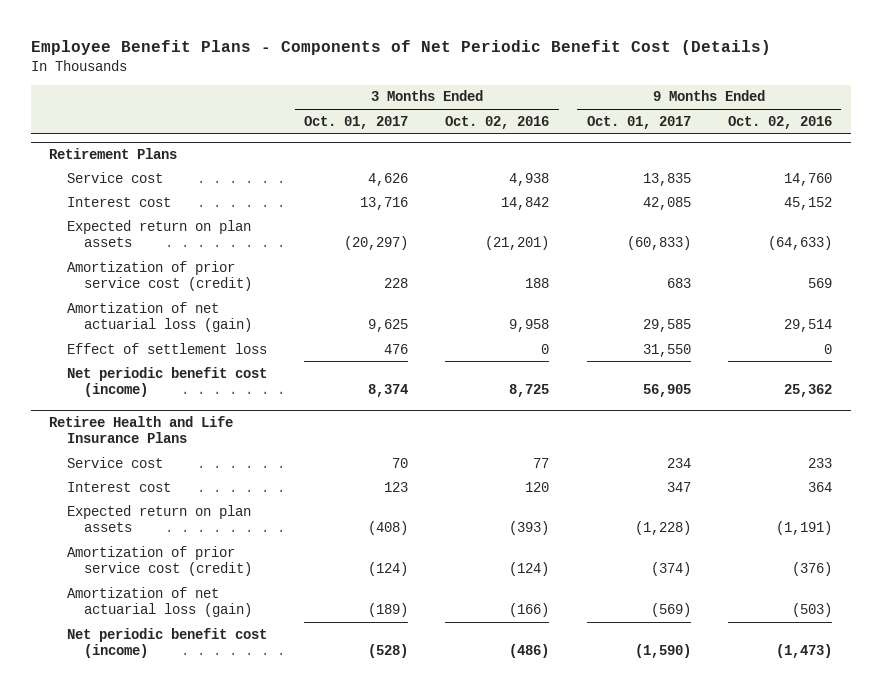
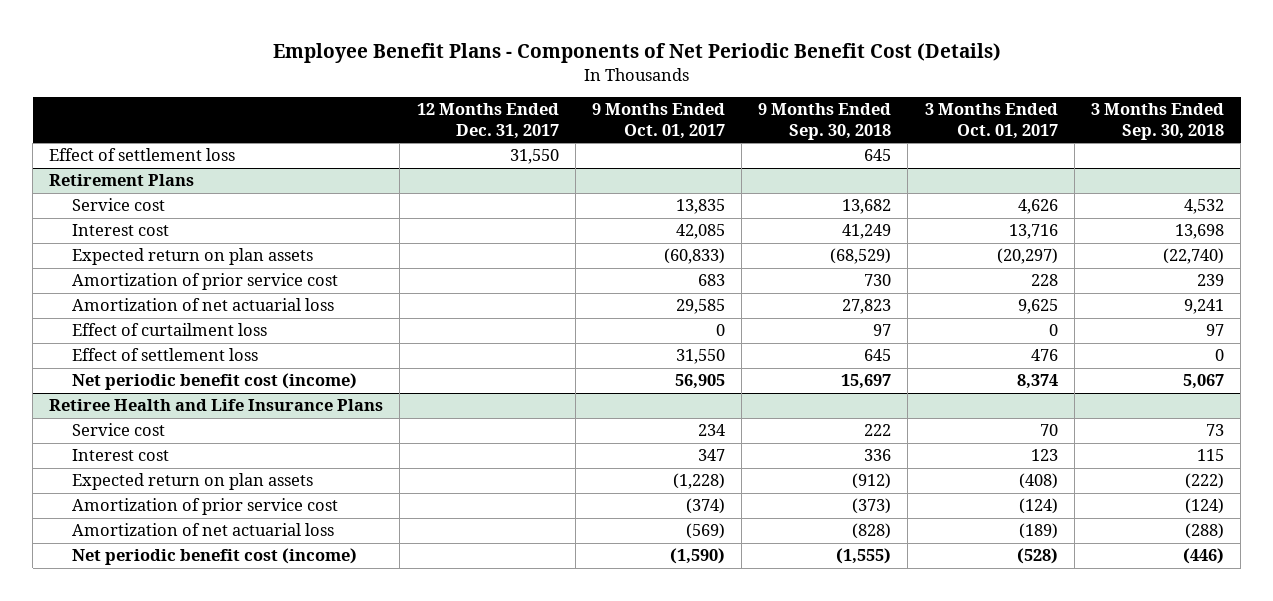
[445,115,550,129] Oct. 02, 2016 -> none
[727,115,832,129] Oct. 02, 2016 -> none
none -> [416,103,559,139] 12 Months Ended Dec. 31, 2017
none -> [758,103,892,140] 9 Months Ended Sep. 30, 2018
none -> [1090,103,1224,140] 3 Months Ended Sep. 30, 2018
none -> [49,148,236,162] Effect of settlement loss
[66,260,252,292] Amortization of prior service cost (credit) -> [71,273,338,291] Amortization of prior service cost
[66,301,252,333] Amortization of net actuarial loss (gain) -> [71,298,334,312] Amortization of net actuarial loss
none -> [71,323,267,337] Effect of curtailment loss
[66,545,252,577] Amortization of prior service cost (credit) -> [71,498,338,516] Amortization of prior service cost
[66,586,252,618] Amortization of net actuarial loss (gain) -> [71,523,334,537] Amortization of net actuarial loss

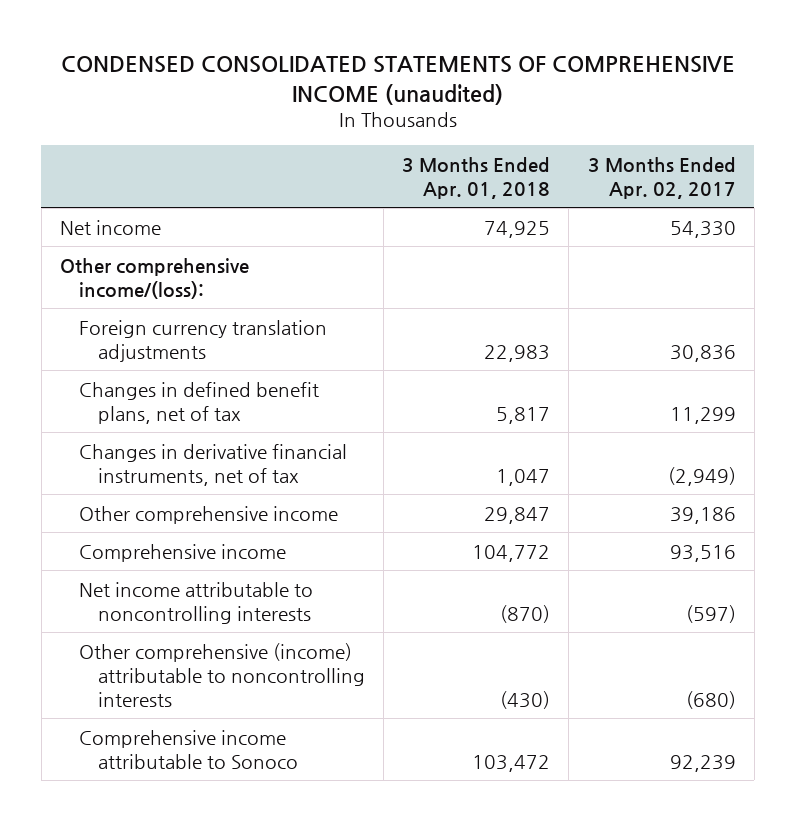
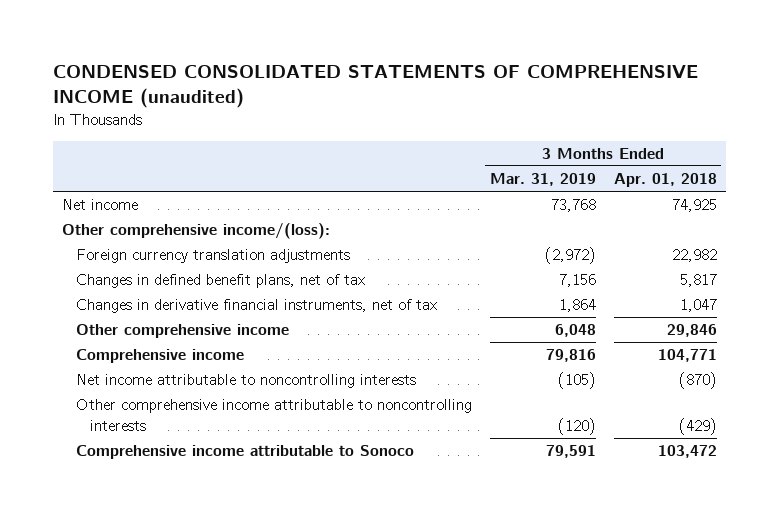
[587,156,736,200] 3 Months Ended Apr. 02, 2017 -> none
none -> [489,173,596,187] Mar. 31, 2019
[484,344,551,362] 22,983 -> [671,249,717,263] 22,982
[484,506,551,524] 29,847 -> [666,324,717,338] 29,846
[472,544,551,562] 104,772 -> [657,349,717,363] 104,771
[78,642,365,707] Other comprehensive (income) attributable to noncontrolling interests -> [76,399,473,431] Other comprehensive income attributable to noncontrolling interests
[500,690,551,709] (430) -> [678,417,717,435] (429)

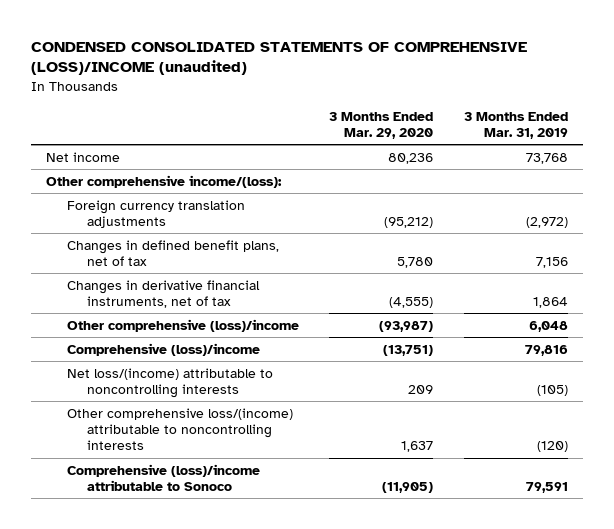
[53,65,699,109] CONDENSED CONSOLIDATED STATEMENTS OF COMPREHENSIVE INCOME (unaudited) -> [30,41,527,76] CONDENSED CONSOLIDATED STATEMENTS OF COMPREHENSIVE (LOSS)/INCOME (unaudited)
[613,173,717,188] Apr. 01, 2018 -> none
none -> [329,111,434,139] 3 Months Ended Mar. 29, 2020
[76,324,290,339] Other comprehensive income -> [66,318,299,332] Other comprehensive (loss)/income
[76,349,245,364] Comprehensive income -> [66,342,260,356] Comprehensive (loss)/income
[76,374,417,389] Net income attributable to noncontrolling interests -> [66,367,273,398] Net loss/(income) attributable to noncontrolling interests
[76,399,473,431] Other comprehensive income attributable to noncontrolling interests -> [66,407,293,451] Other comprehensive loss/(income) attributable to noncontrolling interests
[76,445,415,460] Comprehensive income attributable to Sonoco -> [66,463,260,491] Comprehensive (loss)/income attributable to Sonoco

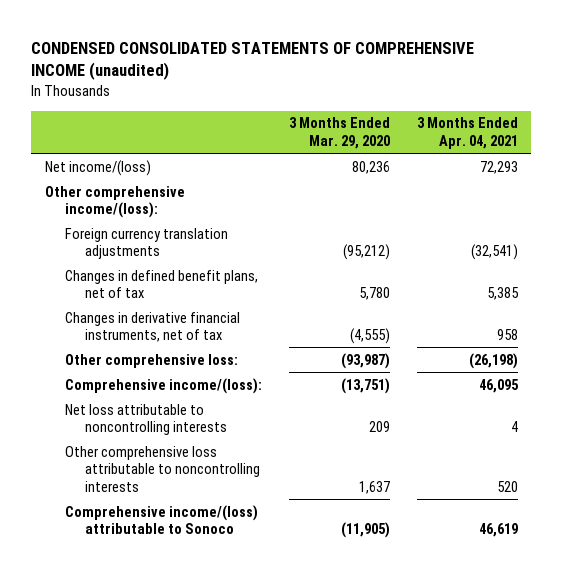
[30,41,527,76] CONDENSED CONSOLIDATED STATEMENTS OF COMPREHENSIVE (LOSS)/INCOME (unaudited) -> [31,41,475,81] CONDENSED CONSOLIDATED STATEMENTS OF COMPREHENSIVE INCOME (unaudited)
[463,111,568,139] 3 Months Ended Mar. 31, 2019 -> none
none -> [416,117,518,149] 3 Months Ended Apr. 04, 2021
[46,151,121,162] Net income -> [44,159,151,176] Net income/(loss)
[66,318,299,332] Other comprehensive (loss)/income -> [64,353,238,368] Other comprehensive loss:
[66,342,260,356] Comprehensive (loss)/income -> [64,377,262,394] Comprehensive income/(loss):
[66,367,273,398] Net loss/(income) attributable to noncontrolling interests -> [64,403,227,436] Net loss attributable to noncontrolling interests
[66,407,293,451] Other comprehensive loss/(income) attributable to noncontrolling interests -> [64,445,260,492] Other comprehensive loss attributable to noncontrolling interests
[66,463,260,491] Comprehensive (loss)/income attributable to Sonoco -> [64,504,258,535] Comprehensive income/(loss) attributable to Sonoco

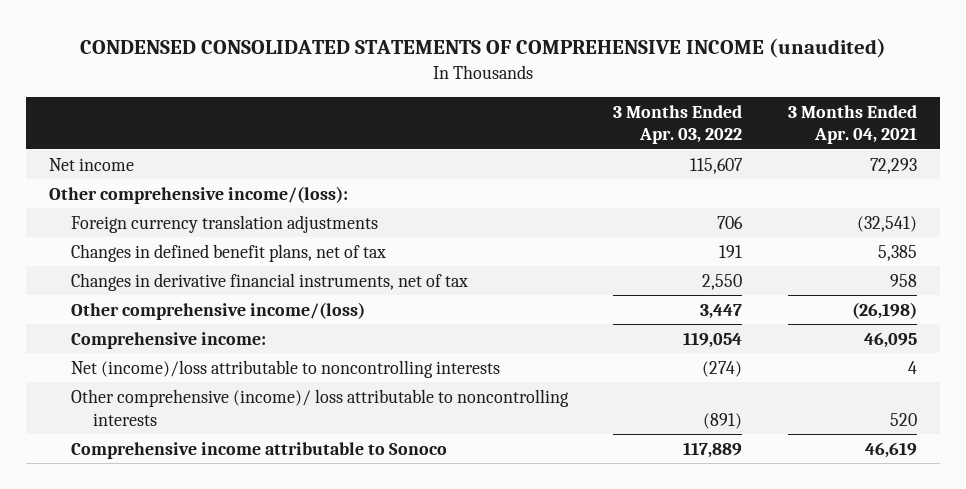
[288,117,390,149] 3 Months Ended Mar. 29, 2020 -> none
none -> [613,104,743,145] 3 Months Ended Apr. 03, 2022
[44,159,151,176] Net income/(loss) -> [48,157,134,171] Net income
[64,353,238,368] Other comprehensive loss: -> [70,301,365,320] Other comprehensive income/(loss)
[64,377,262,394] Comprehensive income/(loss): -> [70,331,266,349] Comprehensive income:
[64,403,227,436] Net loss attributable to noncontrolling interests -> [70,359,500,378] Net (income)/loss attributable to noncontrolling interests
[64,445,260,492] Other comprehensive loss attributable to noncontrolling interests -> [70,388,569,426] Other comprehensive (income)/ loss attributable to noncontrolling interests
[64,504,258,535] Comprehensive income/(loss) attributable to Sonoco -> [70,441,447,459] Comprehensive income attributable to Sonoco

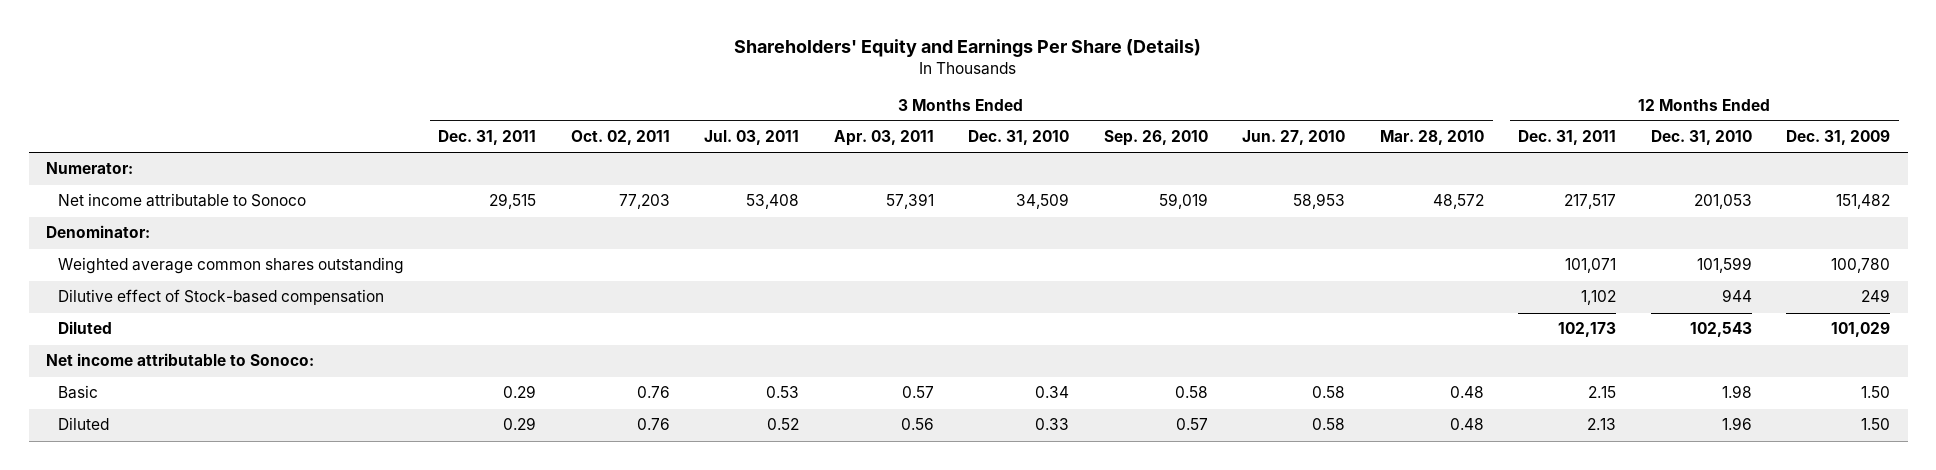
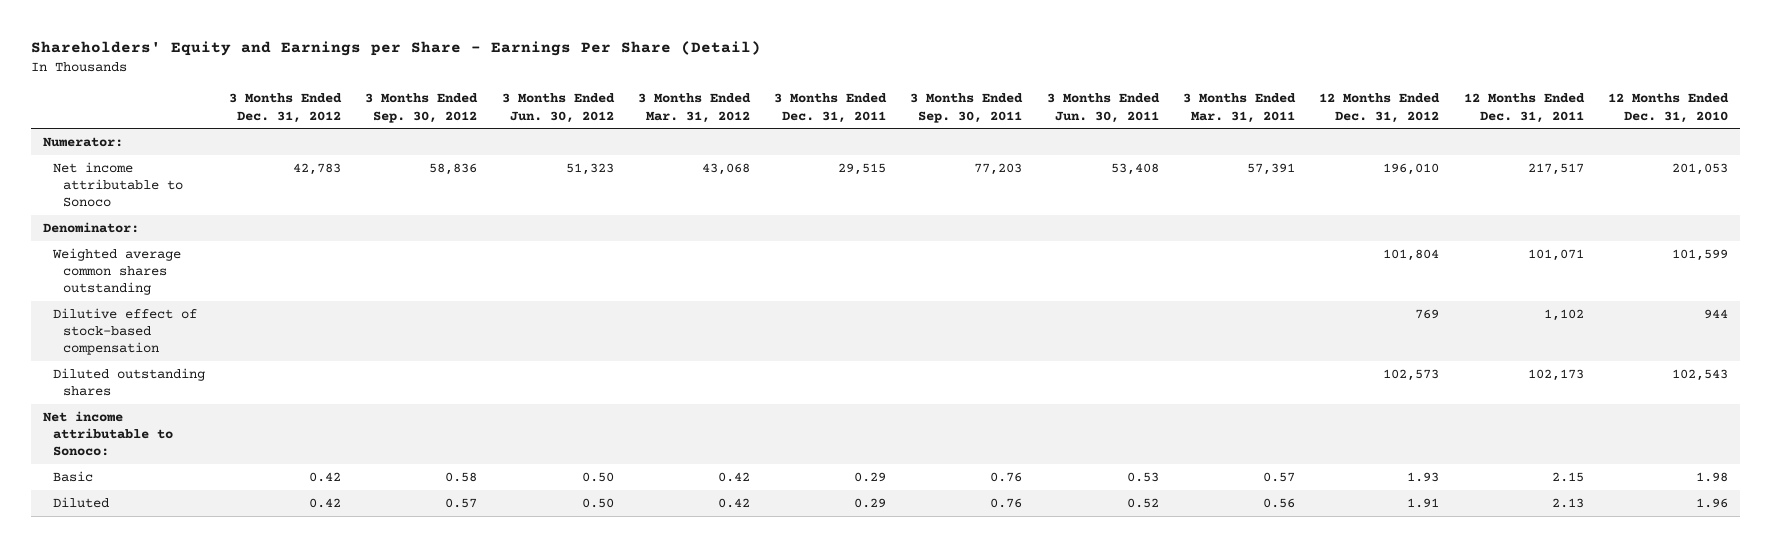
[734,38,1202,57] Shareholders' Equity and Earnings Per Share (Details) -> [30,41,761,57] Shareholders' Equity and Earnings per Share - Earnings Per Share (Detail)
[570,130,670,146] Oct. 02, 2011 -> none
[704,130,800,146] Jul. 03, 2011 -> none
[833,130,934,147] Apr. 03, 2011 -> none
[968,130,1070,146] Dec. 31, 2010 -> none
[1103,130,1208,147] Sep. 26, 2010 -> none
[1242,130,1346,146] Jun. 27, 2010 -> none
[1379,130,1484,146] Mar. 28, 2010 -> none
[1786,130,1891,146] Dec. 31, 2009 -> none
none -> [228,93,342,123] 3 Months Ended Dec. 31, 2012
none -> [365,93,479,123] 3 Months Ended Sep. 30, 2012
none -> [501,93,615,123] 3 Months Ended Jun. 30, 2012
none -> [637,93,751,123] 3 Months Ended Mar. 31, 2012
none -> [910,93,1024,123] 3 Months Ended Sep. 30, 2011
none -> [1046,93,1160,123] 3 Months Ended Jun. 30, 2011
none -> [1183,93,1297,123] 3 Months Ended Mar. 31, 2011
none -> [1319,93,1441,123] 12 Months Ended Dec. 31, 2012
[57,289,384,306] Dilutive effect of Stock-based compensation -> [52,307,197,356] Dilutive effect of stock-based compensation
[57,321,112,335] Diluted -> [52,367,205,397] Diluted outstanding shares

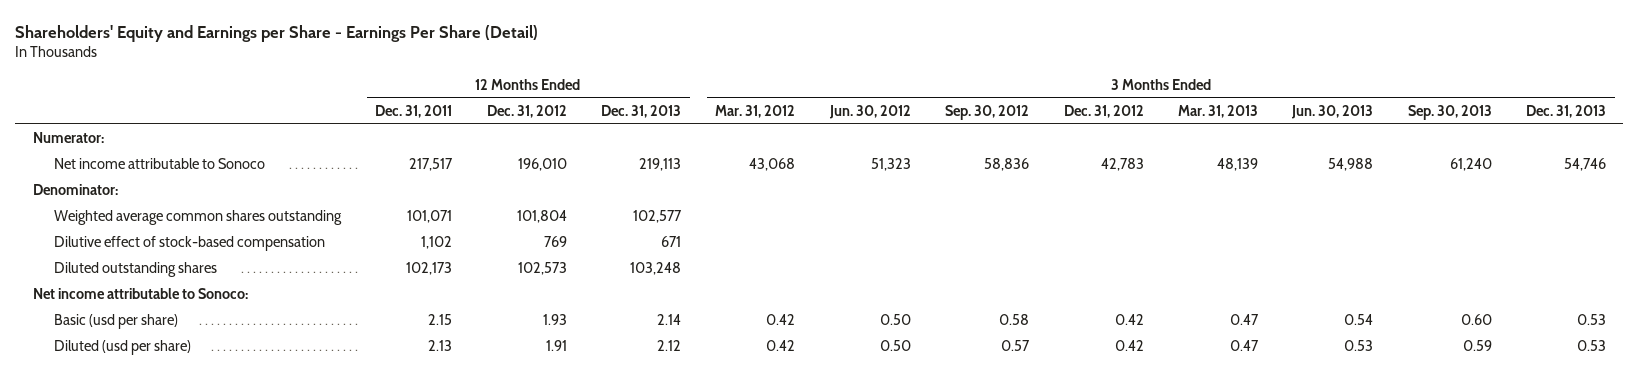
[774,93,888,123] 3 Months Ended Dec. 31, 2011 -> none
[910,93,1024,123] 3 Months Ended Sep. 30, 2011 -> none
[1046,93,1160,123] 3 Months Ended Jun. 30, 2011 -> none
[1183,93,1297,123] 3 Months Ended Mar. 31, 2011 -> none
[1607,93,1729,123] 12 Months Ended Dec. 31, 2010 -> none
none -> [600,105,681,119] Dec. 31, 2013
none -> [1177,105,1258,119] Mar. 31, 2013
none -> [1291,105,1374,120] Jun. 30, 2013
none -> [1407,105,1492,121] Sep. 30, 2013
none -> [1526,105,1607,119] Dec. 31, 2013
[52,470,93,482] Basic -> [53,314,178,330] Basic (usd per share)
[52,496,109,508] Diluted -> [53,340,191,356] Diluted (usd per share)

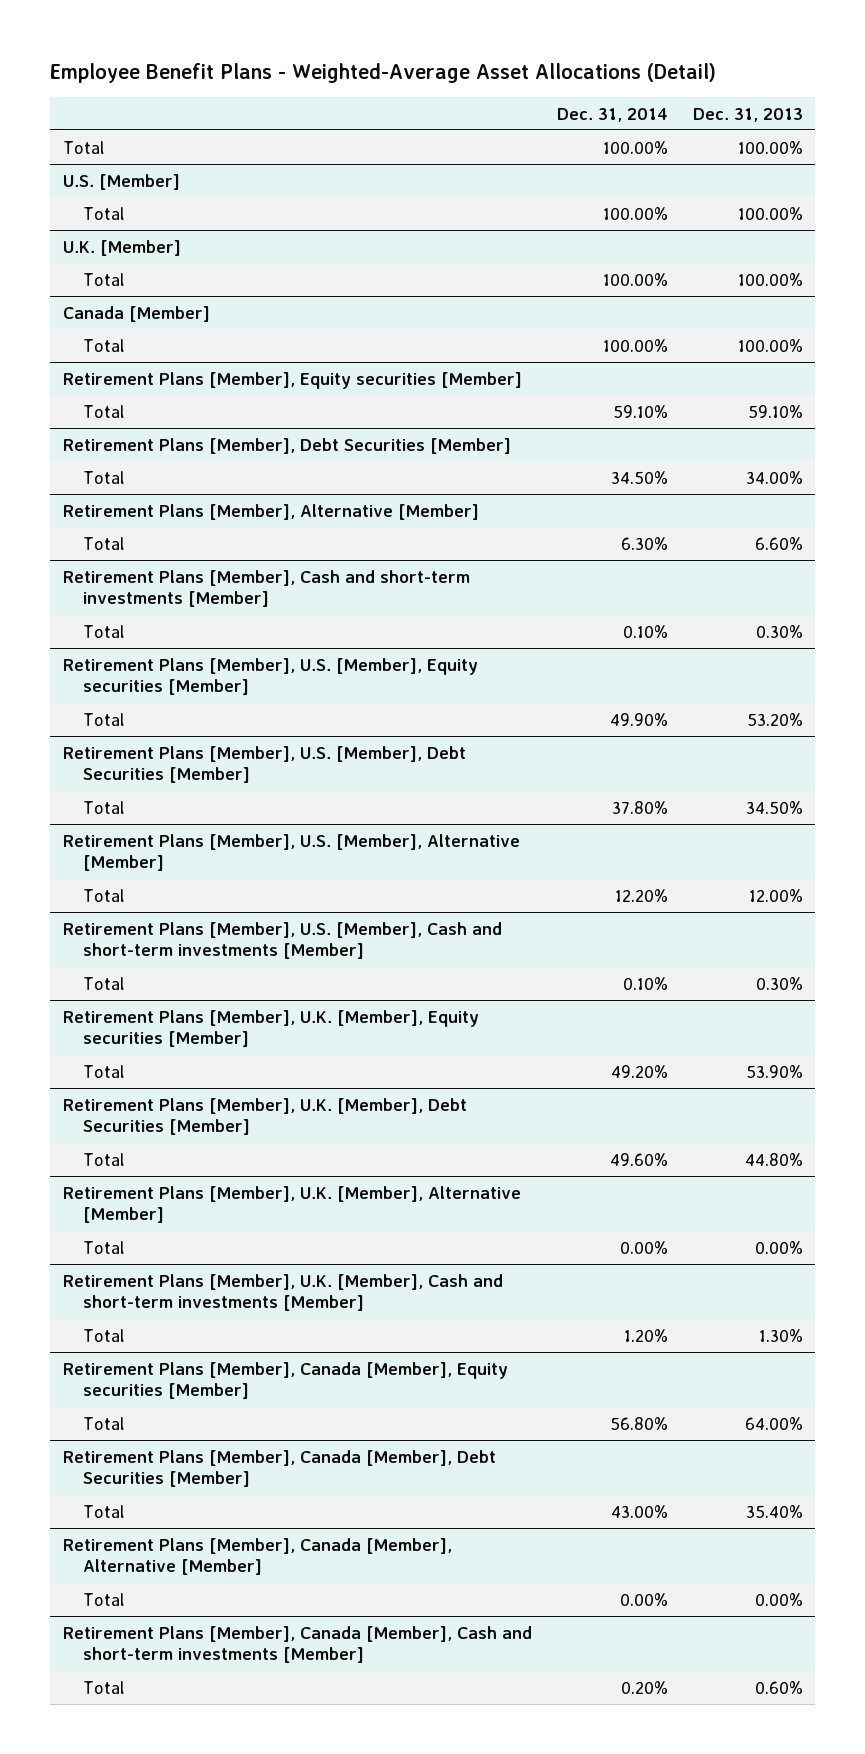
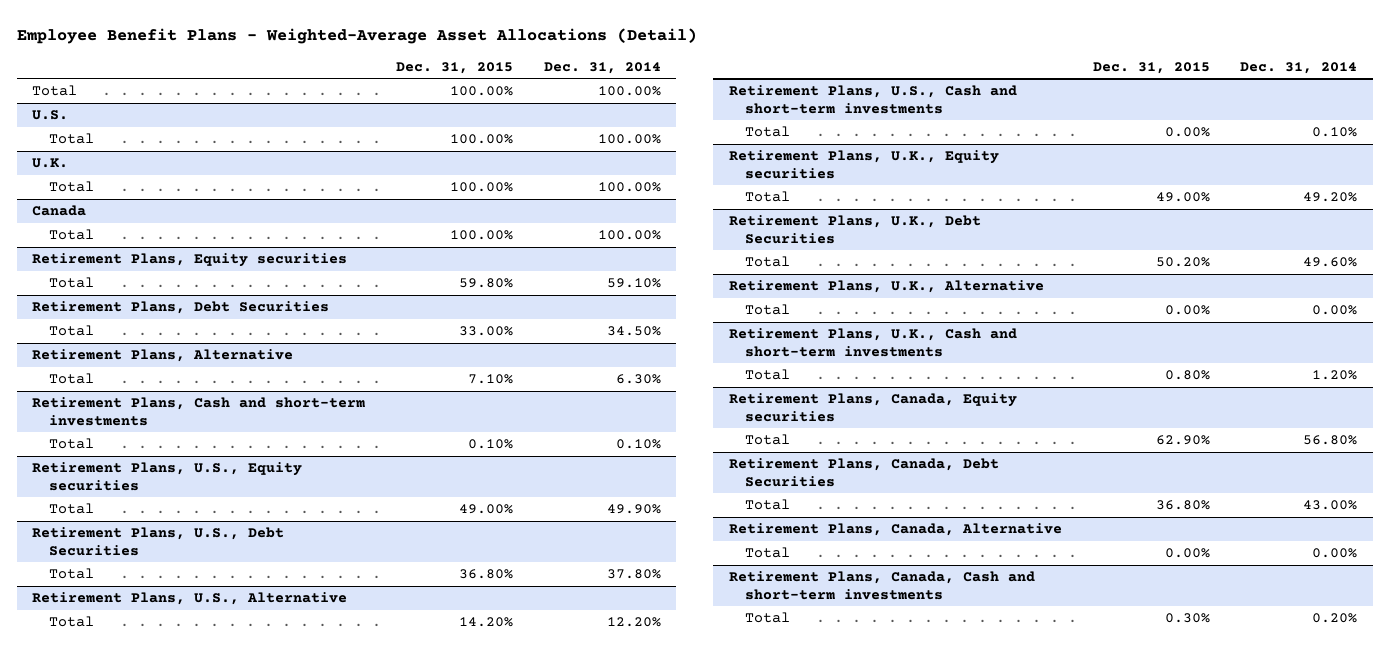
[692,107,803,122] Dec. 31, 2013 -> none
none -> [396,61,514,74] Dec. 31, 2015
[62,173,180,190] U.S. [Member] -> [32,110,69,121] U.S.
[62,239,181,256] U.K. [Member] -> [32,158,69,169] U.K.
[62,305,210,322] Canada [Member] -> [32,205,87,217] Canada
[62,371,522,389] Retirement Plans [Member], Equity securities [Member] -> [32,253,348,268] Retirement Plans, Equity securities
[62,437,511,454] Retirement Plans [Member], Debt Securities [Member] -> [32,301,330,315] Retirement Plans, Debt Securities
[62,503,479,520] Retirement Plans [Member], Alternative [Member] -> [32,349,294,363] Retirement Plans, Alternative
[62,569,470,608] Retirement Plans [Member], Cash and short-term investments [Member] -> [32,397,366,426] Retirement Plans, Cash and short-term investments
[62,657,478,696] Retirement Plans [Member], U.S. [Member], Equity securities [Member] -> [32,462,303,491] Retirement Plans, U.S., Equity securities
[62,745,466,784] Retirement Plans [Member], U.S. [Member], Debt Securities [Member] -> [32,527,285,556] Retirement Plans, U.S., Debt Securities
[62,833,520,872] Retirement Plans [Member], U.S. [Member], Alternative [Member] -> [32,592,348,606] Retirement Plans, U.S., Alternative
[62,921,502,960] Retirement Plans [Member], U.S. [Member], Cash and short-term investments [Member] -> [728,85,1017,114] Retirement Plans, U.S., Cash and short-term investments
[62,1009,479,1048] Retirement Plans [Member], U.K. [Member], Equity securities [Member] -> [728,150,999,179] Retirement Plans, U.K., Equity securities
[62,1097,467,1136] Retirement Plans [Member], U.K. [Member], Debt Securities [Member] -> [728,215,981,244] Retirement Plans, U.K., Debt Securities
[62,1185,521,1224] Retirement Plans [Member], U.K. [Member], Alternative [Member] -> [728,280,1044,294] Retirement Plans, U.K., Alternative
[62,1273,503,1312] Retirement Plans [Member], U.K. [Member], Cash and short-term investments [Member] -> [728,328,1017,357] Retirement Plans, U.K., Cash and short-term investments
[62,1361,508,1400] Retirement Plans [Member], Canada [Member], Equity securities [Member] -> [728,393,1017,422] Retirement Plans, Canada, Equity securities
[62,1449,496,1488] Retirement Plans [Member], Canada [Member], Debt Securities [Member] -> [728,458,999,487] Retirement Plans, Canada, Debt Securities
[62,1537,452,1576] Retirement Plans [Member], Canada [Member], Alternative [Member] -> [728,523,1062,537] Retirement Plans, Canada, Alternative
[62,1625,532,1664] Retirement Plans [Member], Canada [Member], Cash and short-term investments [Member] -> [728,571,1035,600] Retirement Plans, Canada, Cash and short-term investments

